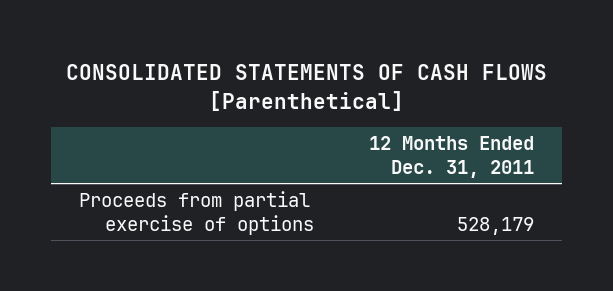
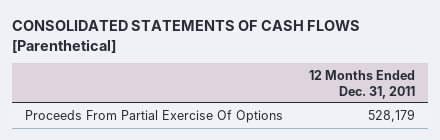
[78,190,315,235] Proceeds from partial exercise of options -> [25,110,284,124] Proceeds From Partial Exercise Of Options

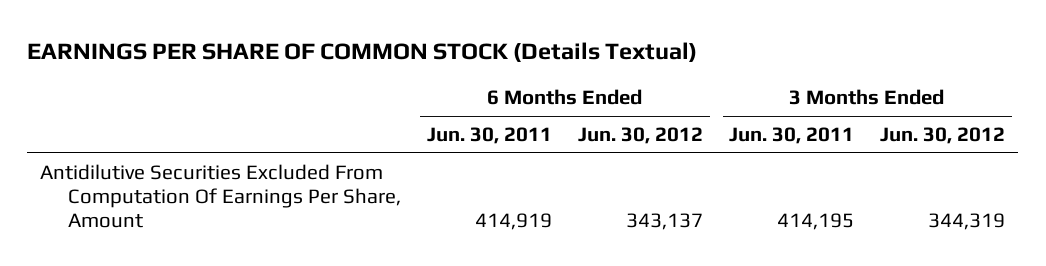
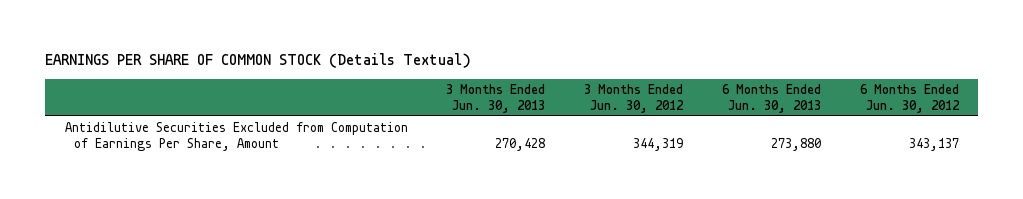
[426,127,552,145] Jun. 30, 2011 -> none
[729,127,855,145] Jun. 30, 2011 -> none
none -> [446,84,546,113] 3 Months Ended Jun. 30, 2013
none -> [721,84,821,113] 6 Months Ended Jun. 30, 2013
[40,164,401,229] Antidilutive Securities Excluded From Computation Of Earnings Per Share, Amount -> [64,122,408,151] Antidilutive Securities Excluded from Computation of Earnings Per Share, Amount

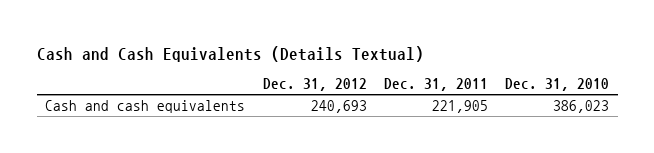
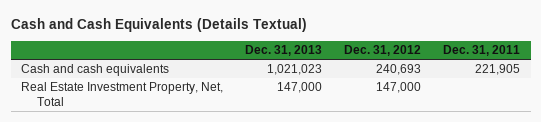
[504,78,609,92] Dec. 31, 2010 -> none
none -> [245,45,323,57] Dec. 31, 2013
none -> [21,82,224,106] Real Estate Investment Property, Net, Total

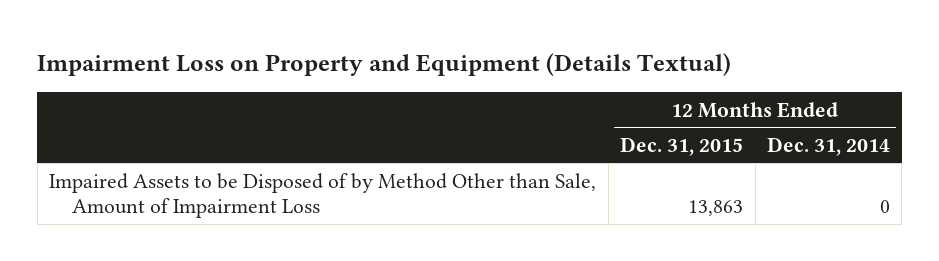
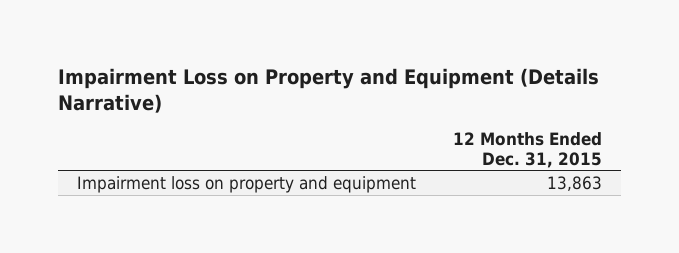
[37,52,732,76] Impairment Loss on Property and Equipment (Details Textual) -> [57,67,599,114] Impairment Loss on Property and Equipment (Details Narrative)
[767,136,891,156] Dec. 31, 2014 -> none
[49,172,597,219] Impaired Assets to be Disposed of by Method Other than Sale, Amount of Impairment Loss -> [76,176,416,194] Impairment loss on property and equipment

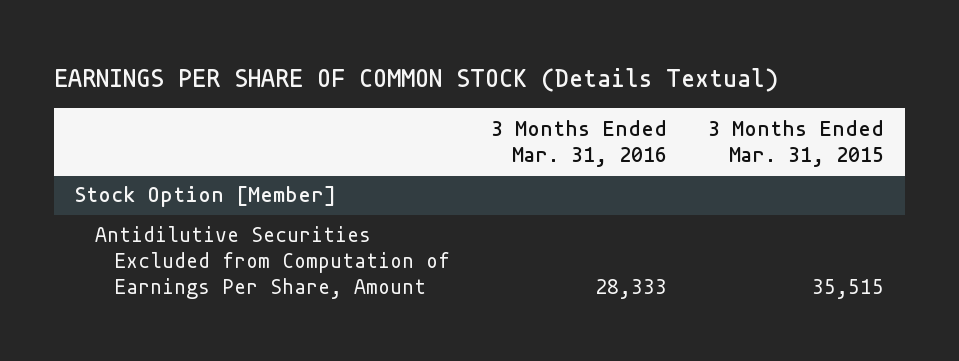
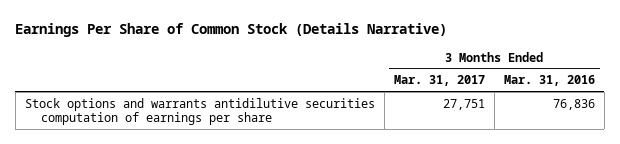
[54,68,779,93] EARNINGS PER SHARE OF COMMON STOCK (Details Textual) -> [15,23,448,38] Earnings Per Share of Common Stock (Details Narrative)
[708,119,885,167] 3 Months Ended Mar. 31, 2015 -> none
none -> [393,75,485,87] Mar. 31, 2017
[74,186,336,208] Stock Option [Member] -> none
[94,226,451,300] Antidilutive Securities Excluded from Computation of Earnings Per Share, Amount -> [24,97,375,125] Stock options and warrants antidilutive securities computation of earnings per share
[595,279,668,300] 28,333 -> [552,98,595,110] 76,836

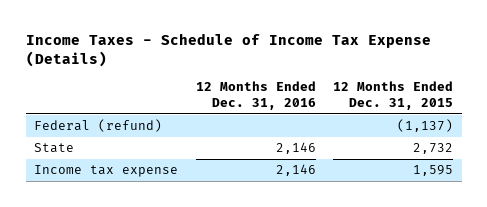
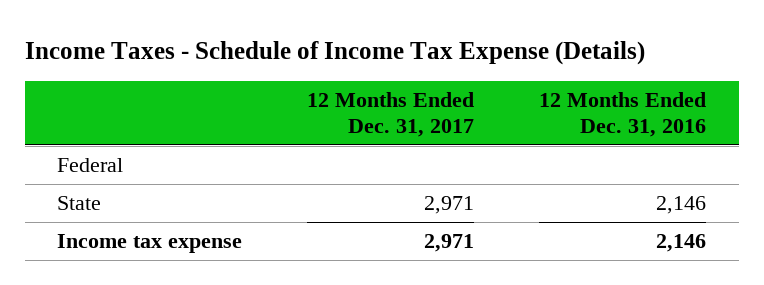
[332,81,453,111] 12 Months Ended Dec. 31, 2015 -> none
none -> [307,92,475,138] 12 Months Ended Dec. 31, 2017
[34,119,163,133] Federal (refund) -> [57,158,124,173] Federal

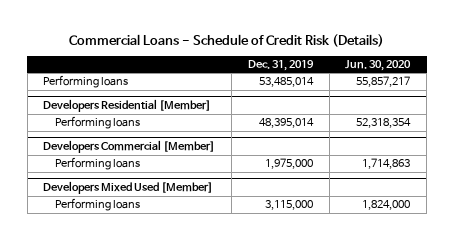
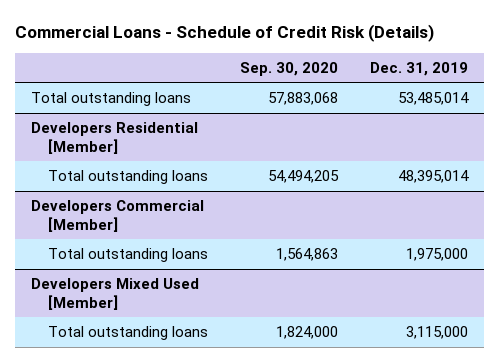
[345,60,412,72] Jun. 30, 2020 -> none
none -> [239,61,338,76] Sep. 30, 2020
[43,75,129,89] Performing loans -> [31,92,192,107] Total outstanding loans
[54,116,140,130] Performing loans -> [47,170,208,185] Total outstanding loans
[54,157,140,171] Performing loans -> [47,248,208,263] Total outstanding loans
[54,198,140,212] Performing loans -> [47,326,208,341] Total outstanding loans

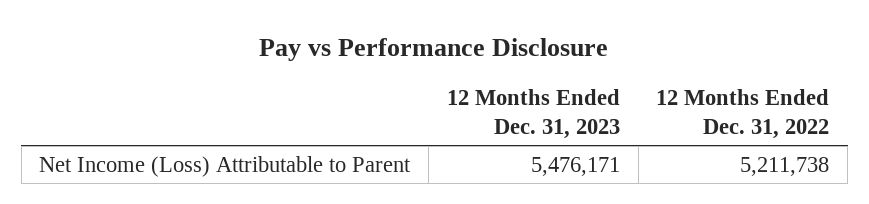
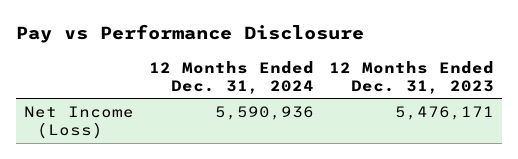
[656,89,830,140] 12 Months Ended Dec. 31, 2022 -> none
none -> [148,60,314,94] 12 Months Ended Dec. 31, 2024
[39,156,412,178] Net Income (Loss) Attributable to Parent -> [23,106,134,140] Net Income (Loss)

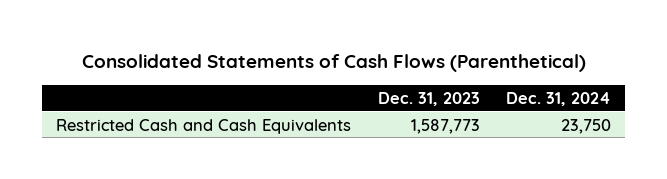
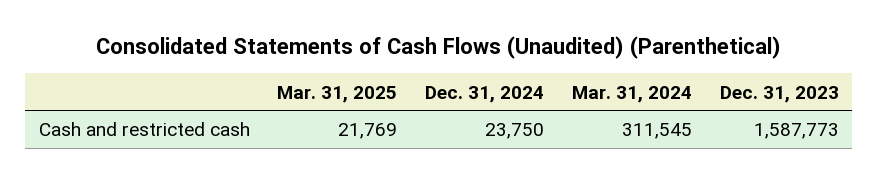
[81,54,586,73] Consolidated Statements of Cash Flows (Parenthetical) -> [95,36,781,60] Consolidated Statements of Cash Flows (Unaudited) (Parenthetical)
none -> [277,85,398,103] Mar. 31, 2025
none -> [571,85,692,103] Mar. 31, 2024
[55,118,351,134] Restricted Cash and Cash Equivalents -> [38,122,250,137] Cash and restricted cash

